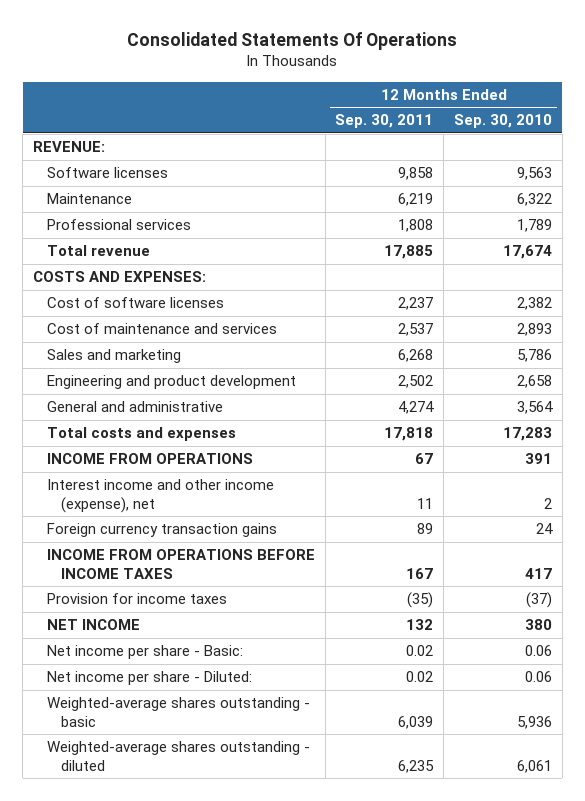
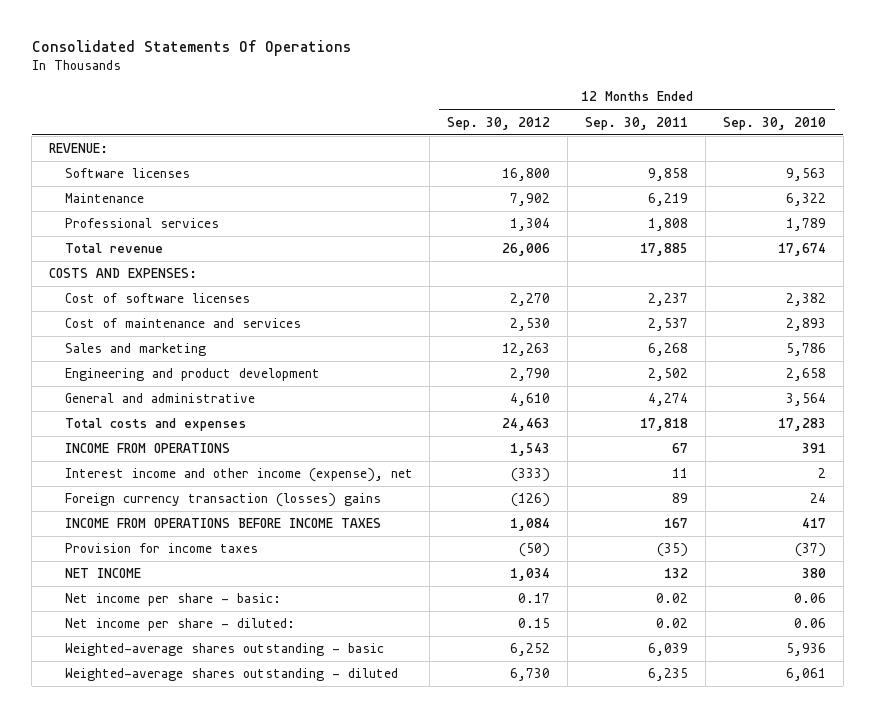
none -> [447,116,551,130] Sep. 30, 2012
[46,523,277,538] Foreign currency transaction gains -> [64,493,381,508] Foreign currency transaction (losses) gains
[46,645,243,660] Net income per share - Basic: -> [64,593,281,607] Net income per share - basic:
[46,671,252,686] Net income per share - Diluted: -> [64,618,295,632] Net income per share - diluted:

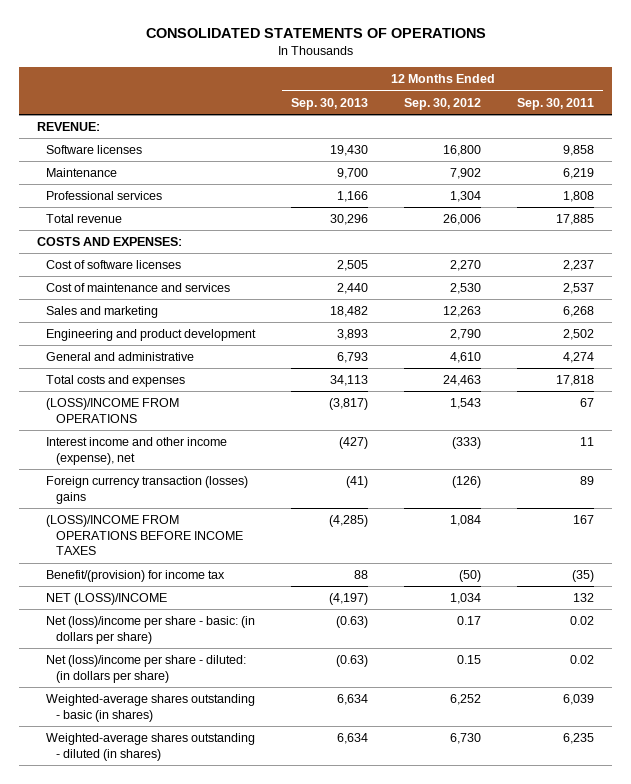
[31,40,351,57] Consolidated Statements Of Operations -> [145,28,486,39] CONSOLIDATED STATEMENTS OF OPERATIONS
[722,116,826,130] Sep. 30, 2010 -> none
none -> [291,97,369,110] Sep. 30, 2013
[64,443,230,454] INCOME FROM OPERATIONS -> [46,397,180,423] (LOSS)/INCOME FROM OPERATIONS
[64,518,381,529] INCOME FROM OPERATIONS BEFORE INCOME TAXES -> [46,514,243,556] (LOSS)/INCOME FROM OPERATIONS BEFORE INCOME TAXES
[64,543,258,554] Provision for income taxes -> [46,569,226,582] Benefit/(provision) for income tax
[64,568,141,579] NET INCOME -> [46,592,168,605] NET (LOSS)/INCOME
[64,593,281,607] Net income per share - basic: -> [46,615,256,644] Net (loss)/income per share - basic: (in dollars per share)
[64,618,295,632] Net income per share - diluted: -> [46,654,247,683] Net (loss)/income per share - diluted: (in dollars per share)
[64,643,384,657] Weighted-average shares outstanding - basic -> [46,693,256,722] Weighted-average shares outstanding - basic (in shares)
[64,668,398,682] Weighted-average shares outstanding - diluted -> [46,732,256,761] Weighted-average shares outstanding - diluted (in shares)

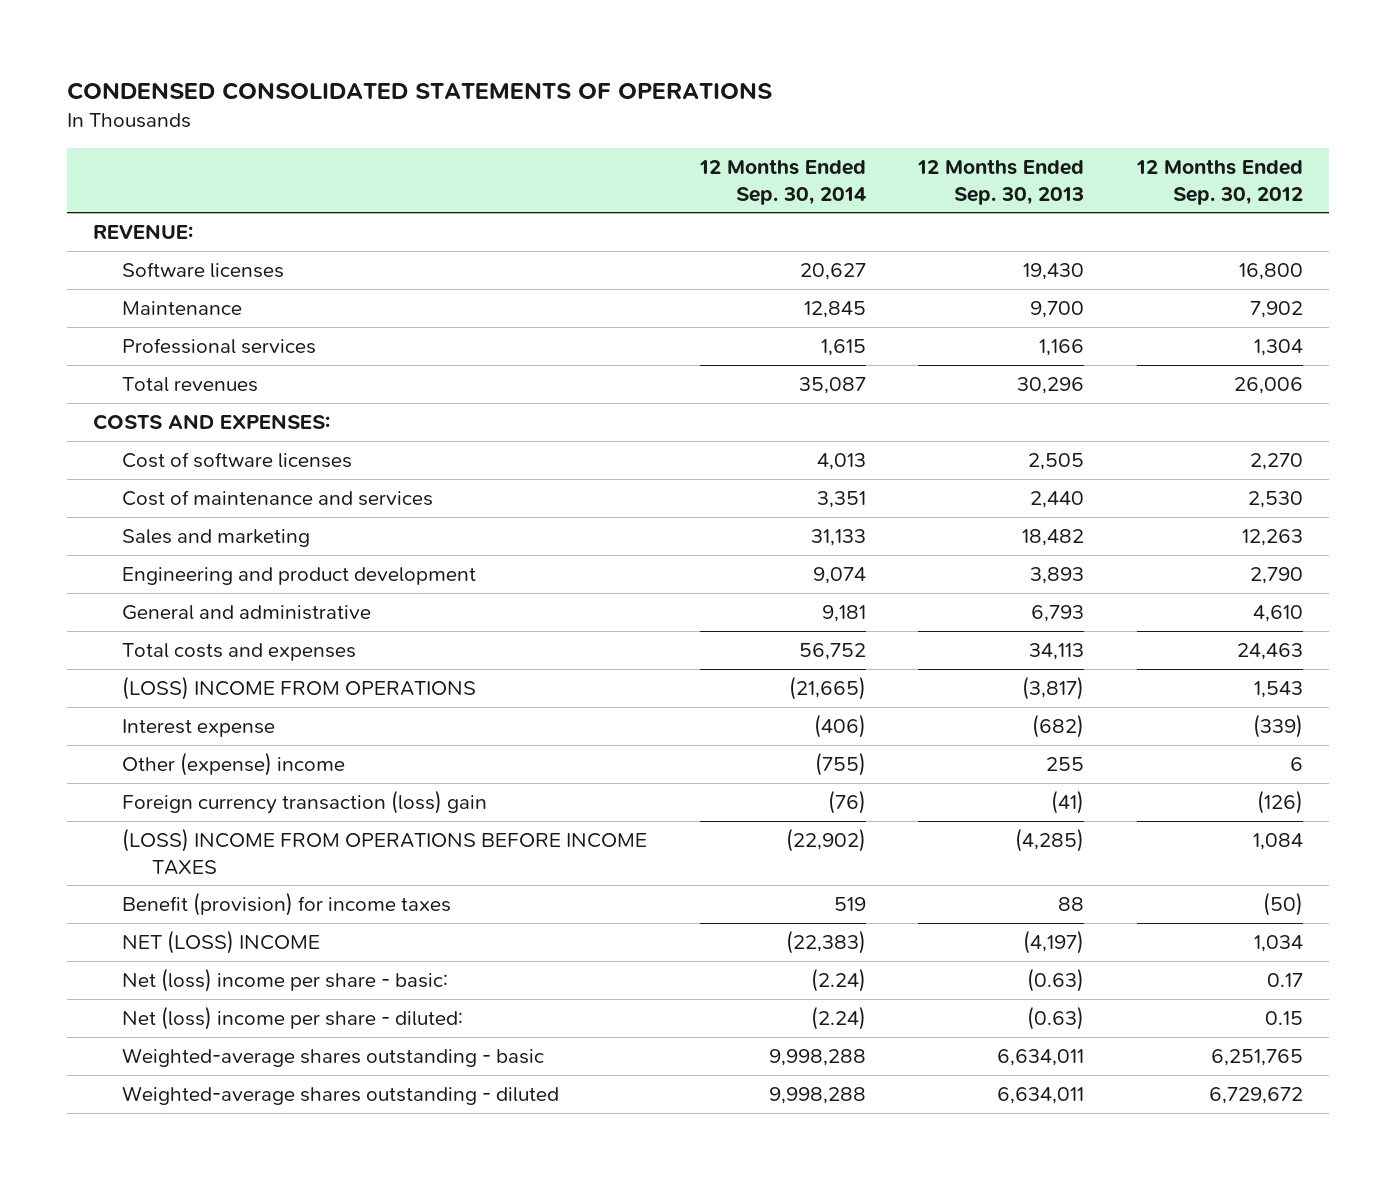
[145,28,486,39] CONSOLIDATED STATEMENTS OF OPERATIONS -> [66,81,772,100] CONDENSED CONSOLIDATED STATEMENTS OF OPERATIONS
[517,97,595,110] Sep. 30, 2011 -> none
none -> [698,159,866,205] 12 Months Ended Sep. 30, 2014
[46,213,123,223] Total revenue -> [122,376,259,392] Total revenues
[46,397,180,423] (LOSS)/INCOME FROM OPERATIONS -> [122,675,477,700] (LOSS) INCOME FROM OPERATIONS
none -> [122,718,276,737] Interest expense
[46,436,228,465] Interest income and other income (expense), net -> [122,751,346,776] Other (expense) income
[339,436,369,449] (427) -> [1046,756,1085,771] 255
[452,436,482,449] (333) -> [1289,756,1303,771] 6
[46,475,249,504] Foreign currency transaction (losses) gains -> [122,789,488,814] Foreign currency transaction (loss) gain
[46,514,243,556] (LOSS)/INCOME FROM OPERATIONS BEFORE INCOME TAXES -> [122,827,648,875] (LOSS) INCOME FROM OPERATIONS BEFORE INCOME TAXES
[46,569,226,582] Benefit/(provision) for income tax -> [122,891,452,916] Benefit (provision) for income taxes
[46,592,168,605] NET (LOSS)/INCOME -> [122,929,321,954] NET (LOSS) INCOME
[46,615,256,644] Net (loss)/income per share - basic: (in dollars per share) -> [122,967,449,992] Net (loss) income per share - basic:
[46,654,247,683] Net (loss)/income per share - diluted: (in dollars per share) -> [122,1005,464,1030] Net (loss) income per share - diluted:
[46,693,256,722] Weighted-average shares outstanding - basic (in shares) -> [122,1047,545,1067] Weighted-average shares outstanding - basic
[337,693,369,705] 6,634 -> [997,1048,1085,1066] 6,634,011
[450,693,482,705] 6,252 -> [1210,1048,1303,1066] 6,251,765
[46,732,256,761] Weighted-average shares outstanding - diluted (in shares) -> [122,1085,560,1105] Weighted-average shares outstanding - diluted
[337,732,369,744] 6,634 -> [997,1086,1085,1104] 6,634,011
[450,732,482,744] 6,730 -> [1208,1086,1303,1104] 6,729,672

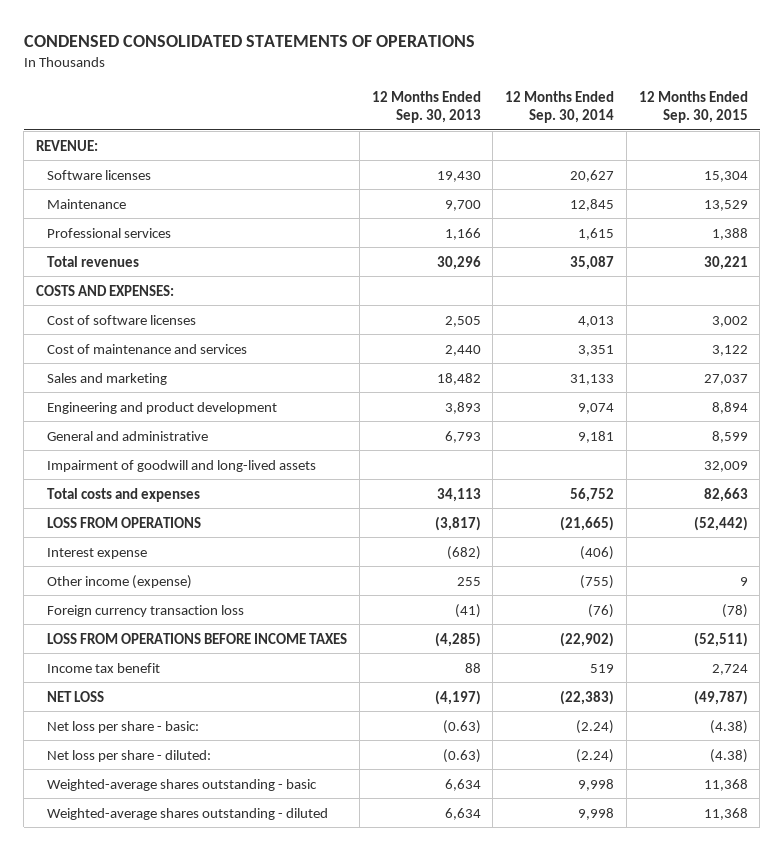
[1135,159,1303,205] 12 Months Ended Sep. 30, 2012 -> none
none -> [638,91,748,123] 12 Months Ended Sep. 30, 2015
none -> [47,459,317,472] Impairment of goodwill and long-lived assets
[122,675,477,700] (LOSS) INCOME FROM OPERATIONS -> [47,516,202,528] LOSS FROM OPERATIONS
[122,751,346,776] Other (expense) income -> [47,574,193,589] Other income (expense)
[122,789,488,814] Foreign currency transaction (loss) gain -> [47,604,245,617] Foreign currency transaction loss
[122,827,648,875] (LOSS) INCOME FROM OPERATIONS BEFORE INCOME TAXES -> [47,632,348,644] LOSS FROM OPERATIONS BEFORE INCOME TAXES
[122,891,452,916] Benefit (provision) for income taxes -> [47,662,161,673] Income tax benefit
[122,929,321,954] NET (LOSS) INCOME -> [47,690,105,702] NET LOSS
[122,967,449,992] Net (loss) income per share - basic: -> [47,720,200,733] Net loss per share - basic:
[122,1005,464,1030] Net (loss) income per share - diluted: -> [47,749,212,762] Net loss per share - diluted:
[768,1048,866,1066] 9,998,288 -> [578,778,615,791] 9,998
[997,1048,1085,1066] 6,634,011 -> [444,778,481,791] 6,634
[768,1086,866,1104] 9,998,288 -> [578,807,615,820] 9,998
[997,1086,1085,1104] 6,634,011 -> [444,807,481,820] 6,634

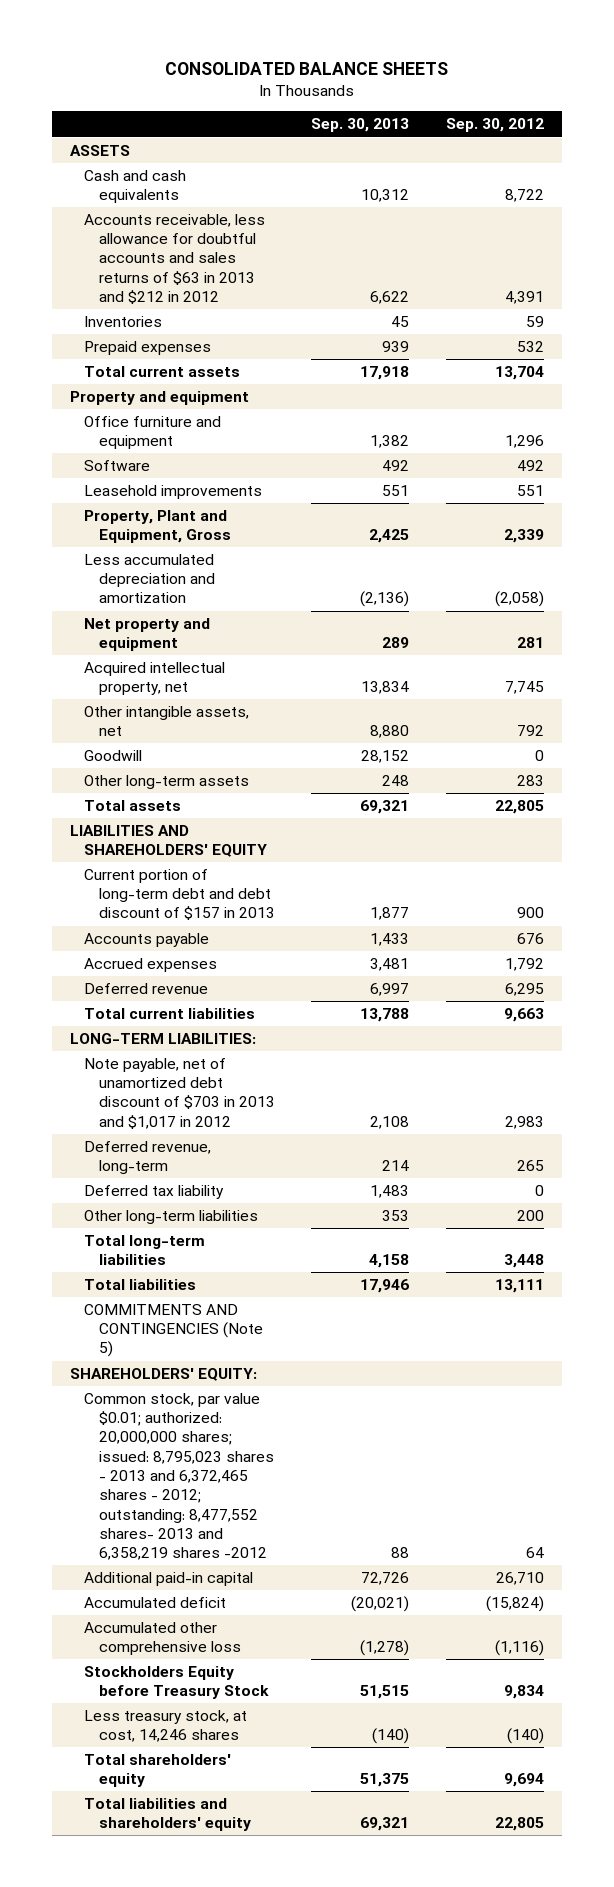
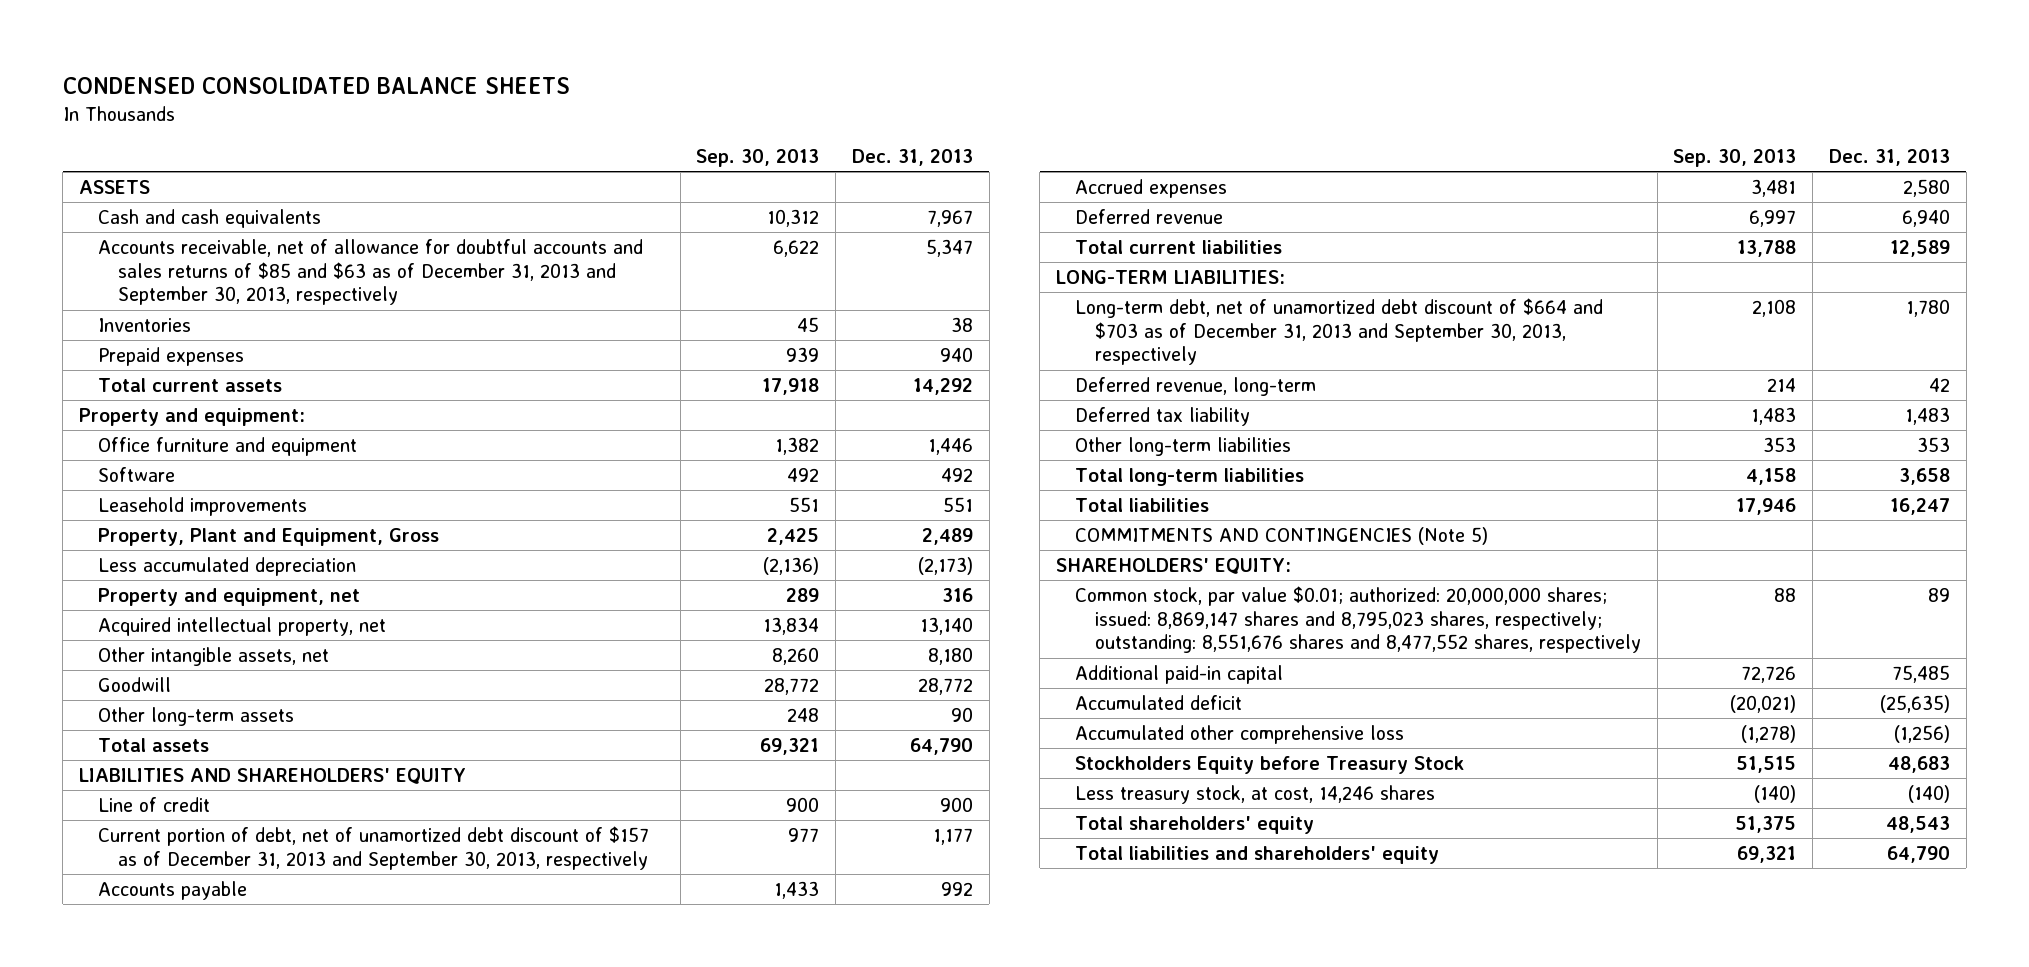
[164,62,448,76] CONSOLIDATED BALANCE SHEETS -> [62,76,570,94] CONDENSED CONSOLIDATED BALANCE SHEETS
[445,118,544,133] Sep. 30, 2012 -> none
none -> [852,148,974,166] Dec. 31, 2013
[84,213,266,305] Accounts receivable, less allowance for doubtful accounts and sales returns of $63 in 2013 and $212 in 2012 -> [98,238,644,306] Accounts receivable, net of allowance for doubtful accounts and sales returns of $85 and $63 as of December 31, 2013 and September 30, 2013, respectively
[70,390,250,405] Property and equipment -> [78,407,305,426] Property and equipment:
[84,553,215,604] Less accumulated depreciation and amortization -> [98,556,357,576] Less accumulated depreciation
[84,617,211,652] Net property and equipment -> [98,587,361,606] Property and equipment, net
[370,725,410,739] 8,880 -> [772,646,820,665] 8,260
[361,749,410,763] 28,152 -> [764,677,820,695] 28,772
none -> [98,796,211,812] Line of credit
[84,868,275,921] Current portion of long-term debt and debt discount of $157 in 2013 -> [98,825,650,870] Current portion of debt, net of unamortized debt discount of $157 as of December 31, 2013 and September 30, 2013, respectively
[370,907,410,921] 1,877 -> [788,827,820,842] 977
[84,1057,275,1129] Note payable, net of unamortized debt discount of $703 in 2013 and $1,017 in 2012 -> [1075,297,1604,366] Long-term debt, net of unamortized debt discount of $664 and $703 as of December 31, 2013 and September 30, 2013, respectively
[84,1392,274,1561] Common stock, par value $0.01; authorized: 20,000,000 shares; issued: 8,795,023 shares - 2013 and 6,372,465 shares - 2012; outstanding: 8,477,552 shares- 2013 and 6,358,219 shares -2012 -> [1075,585,1641,654] Common stock, par value $0.01; authorized: 20,000,000 shares; issued: 8,869,147 shares and 8,795,023 shares, respectively; outstanding: 8,551,676 shares and 8,477,552 shares, respectively

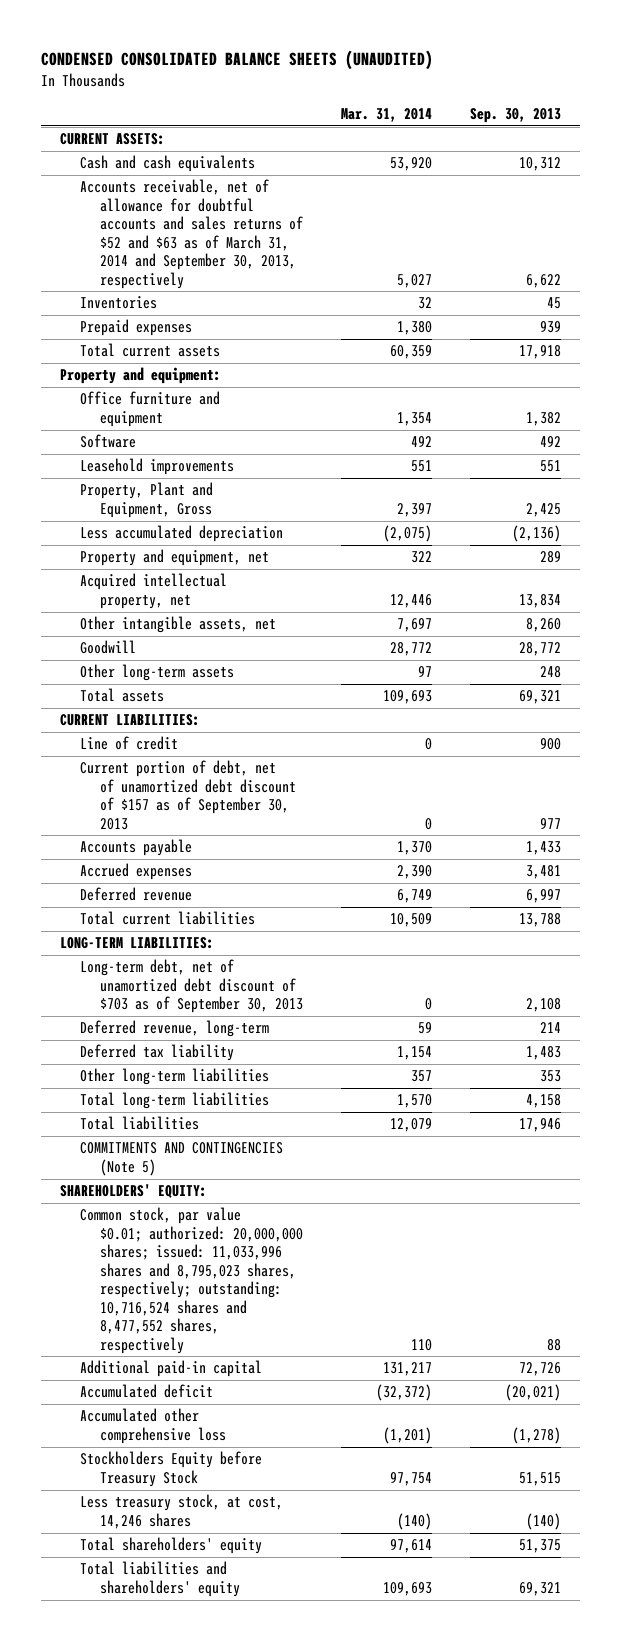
[62,76,570,94] CONDENSED CONSOLIDATED BALANCE SHEETS -> [41,50,434,71] CONDENSED CONSOLIDATED BALANCE SHEETS (UNAUDITED)
[852,148,974,166] Dec. 31, 2013 -> none
none -> [340,108,432,123] Mar. 31, 2014
[78,179,150,194] ASSETS -> [60,133,166,146] CURRENT ASSETS:
[98,238,644,306] Accounts receivable, net of allowance for doubtful accounts and sales returns of $85 and $63 as of December 31, 2013 and September 30, 2013, respectively -> [80,179,303,289] Accounts receivable, net of allowance for doubtful accounts and sales returns of $52 and $63 as of March 31, 2014 and September 30, 2013, respectively
[78,767,466,784] LIABILITIES AND SHAREHOLDERS' EQUITY -> [60,714,201,727] CURRENT LIABILITIES:
[98,825,650,870] Current portion of debt, net of unamortized debt discount of $157 as of December 31, 2013 and September 30, 2013, respectively -> [80,760,296,830] Current portion of debt, net of unamortized debt discount of $157 as of September 30, 2013
[1075,297,1604,366] Long-term debt, net of unamortized debt discount of $664 and $703 as of December 31, 2013 and September 30, 2013, respectively -> [80,959,303,1014] Long-term debt, net of unamortized debt discount of $703 as of September 30, 2013
[1075,585,1641,654] Common stock, par value $0.01; authorized: 20,000,000 shares; issued: 8,869,147 shares and 8,795,023 shares, respectively; outstanding: 8,551,676 shares and 8,477,552 shares, respectively -> [80,1207,303,1354] Common stock, par value $0.01; authorized: 20,000,000 shares; issued: 11,033,996 shares and 8,795,023 shares, respectively; outstanding: 10,716,524 shares and 8,477,552 shares, respectively

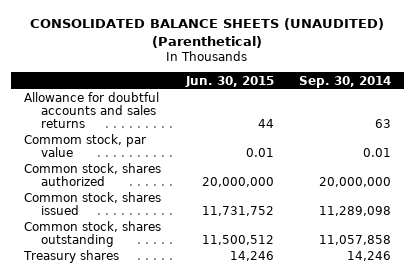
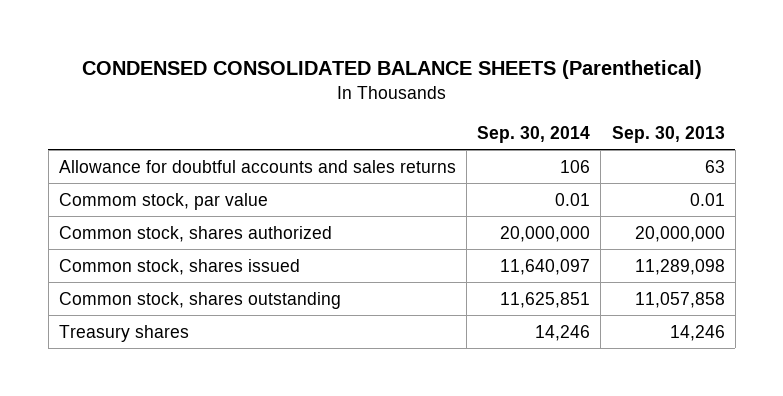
[30,18,385,48] CONSOLIDATED BALANCE SHEETS (UNAUDITED) (Parenthetical) -> [81,60,702,80] CONDENSED CONSOLIDATED BALANCE SHEETS (Parenthetical)
[184,75,274,87] Jun. 30, 2015 -> none
none -> [611,125,725,143] Sep. 30, 2013
[375,119,392,129] 63 -> [560,159,591,173] 106
[319,206,392,217] 11,289,098 -> [500,258,591,275] 11,640,097
[319,235,392,246] 11,057,858 -> [500,291,591,308] 11,625,851

